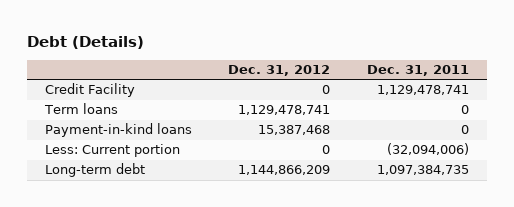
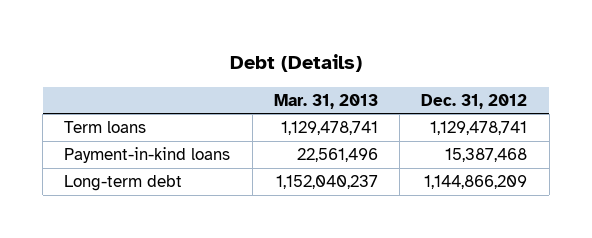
[366,65,469,77] Dec. 31, 2011 -> none
none -> [273,93,378,109] Mar. 31, 2013
[45,83,136,98] Credit Facility -> none
[45,144,181,158] Less: Current portion -> none

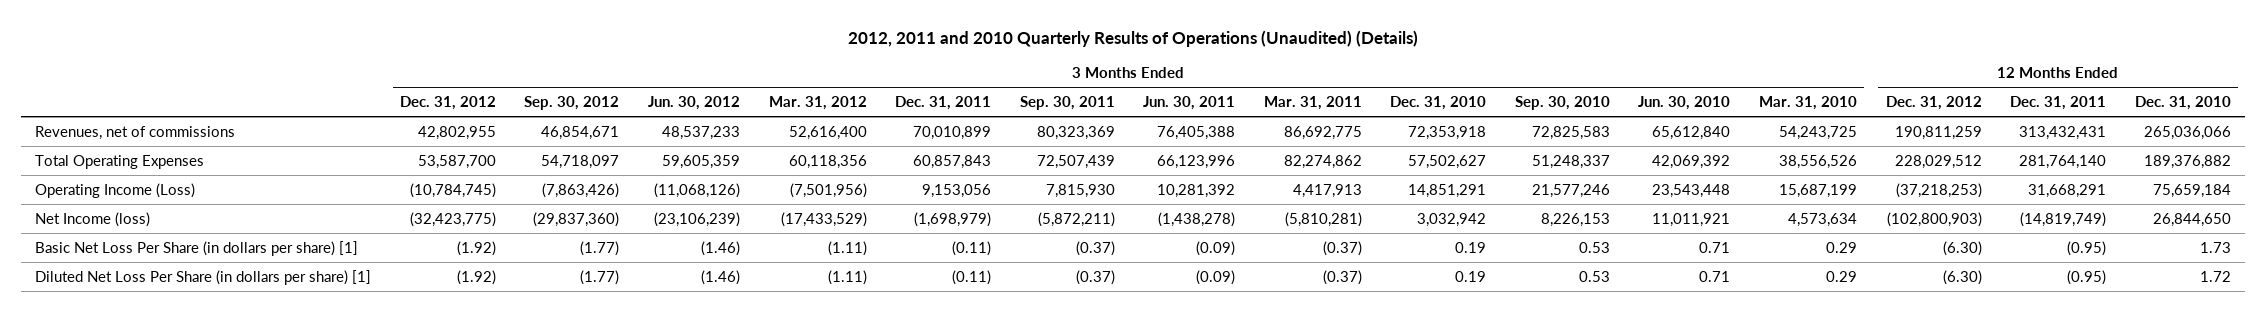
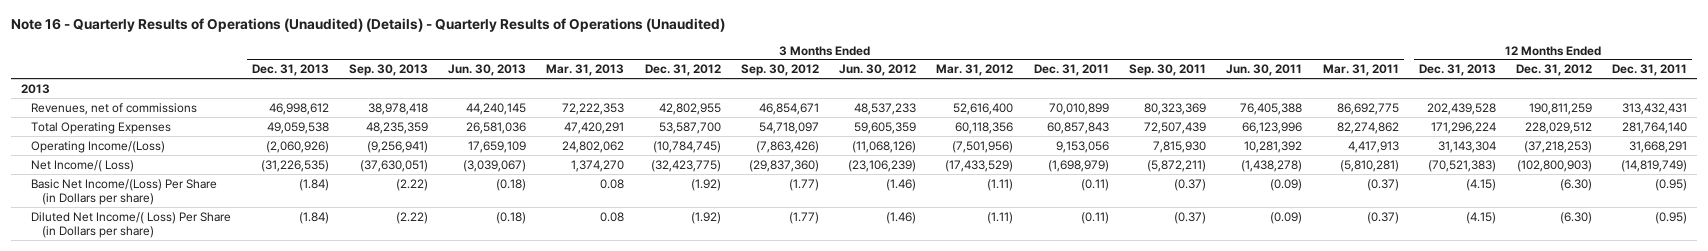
[847,29,1418,47] 2012, 2011 and 2010 Quarterly Results of Operations (Unaudited) (Details) -> [10,18,725,33] Note 16 - Quarterly Results of Operations (Unaudited) (Details) - Quarterly Results of Operations (Unaudited)
[1390,96,1487,111] Dec. 31, 2010 -> none
[1514,96,1610,111] Sep. 30, 2010 -> none
[1638,96,1731,111] Jun. 30, 2010 -> none
[1759,96,1858,111] Mar. 31, 2010 -> none
[2134,96,2231,111] Dec. 31, 2010 -> none
none -> [251,64,329,77] Dec. 31, 2013
none -> [348,64,428,77] Sep. 30, 2013
none -> [448,64,527,77] Jun. 30, 2013
none -> [546,64,625,77] Mar. 31, 2013
none -> [1418,64,1496,77] Dec. 31, 2013
none -> [20,83,50,94] 2013
[35,182,196,198] Operating Income (Loss) -> [31,140,166,153] Operating Income/(Loss)
[35,211,151,227] Net Income (loss) -> [31,159,135,172] Net Income/( Loss)
[35,240,359,256] Basic Net Loss Per Share (in dollars per share) [1] -> [31,178,218,205] Basic Net Income/(Loss) Per Share (in Dollars per share)
[35,269,372,285] Diluted Net Loss Per Share (in dollars per share) [1] -> [31,211,232,238] Diluted Net Income/( Loss) Per Share (in Dollars per share)

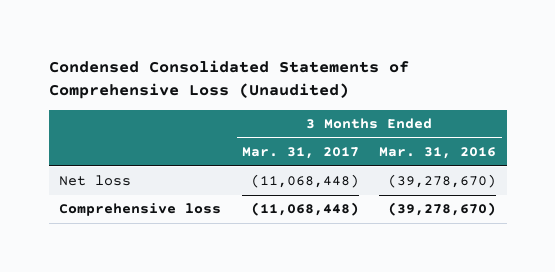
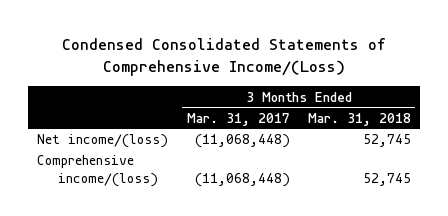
[48,59,409,99] Condensed Consolidated Statements of Comprehensive Loss (Unaudited) -> [62,38,387,77] Condensed Consolidated Statements of Comprehensive Income/(Loss)
[379,147,497,160] Mar. 31, 2016 -> none
none -> [307,112,411,126] Mar. 31, 2018
[58,175,131,187] Net loss -> [37,134,169,149] Net income/(loss)
[58,203,221,217] Comprehensive loss -> [37,155,159,187] Comprehensive income/(loss)

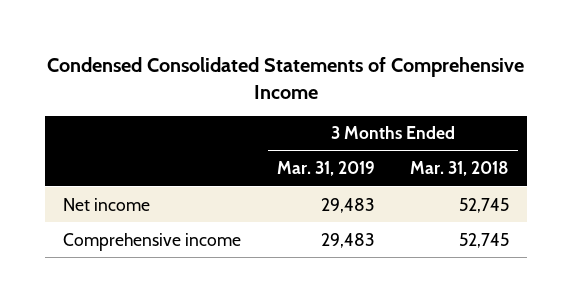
[62,38,387,77] Condensed Consolidated Statements of Comprehensive Income/(Loss) -> [47,56,525,99] Condensed Consolidated Statements of Comprehensive Income
[186,112,290,126] Mar. 31, 2017 -> none
none -> [276,161,375,177] Mar. 31, 2019
[37,134,169,149] Net income/(loss) -> [62,197,150,211] Net income
[37,155,159,187] Comprehensive income/(loss) -> [62,232,241,251] Comprehensive income

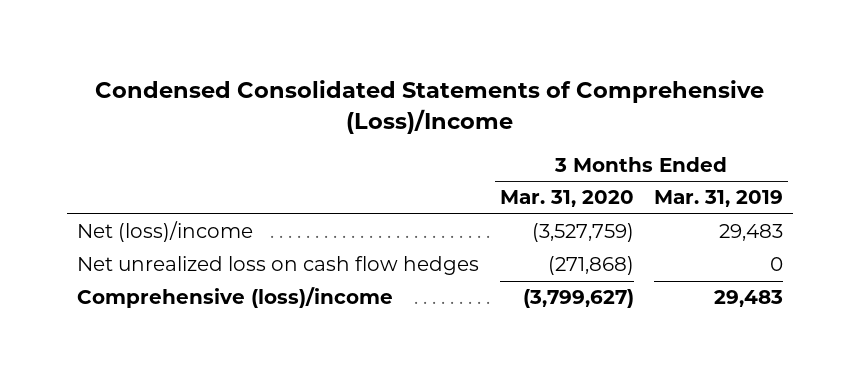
[47,56,525,99] Condensed Consolidated Statements of Comprehensive Income -> [95,79,765,134] Condensed Consolidated Statements of Comprehensive (Loss)/Income
[410,161,510,177] Mar. 31, 2018 -> none
none -> [499,190,634,208] Mar. 31, 2020
[62,197,150,211] Net income -> [77,221,254,243] Net (loss)/income
none -> [77,256,480,276] Net unrealized loss on cash flow hedges
[62,232,241,251] Comprehensive income -> [77,287,394,309] Comprehensive (loss)/income

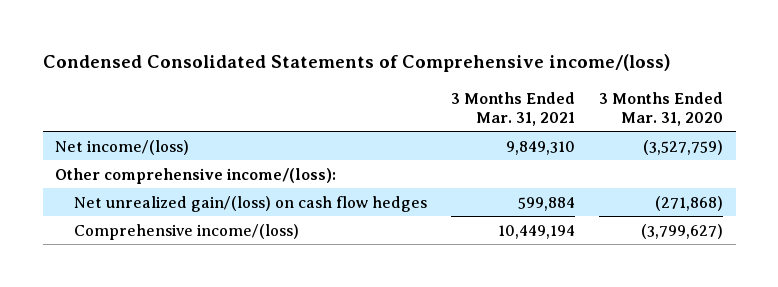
[95,79,765,134] Condensed Consolidated Statements of Comprehensive (Loss)/Income -> [42,54,671,73] Condensed Consolidated Statements of Comprehensive income/(loss)
[654,190,784,208] Mar. 31, 2019 -> none
none -> [451,91,576,126] 3 Months Ended Mar. 31, 2021
[77,221,254,243] Net (loss)/income -> [54,139,189,155] Net income/(loss)
none -> [54,167,336,184] Other comprehensive income/(loss):
[77,256,480,276] Net unrealized loss on cash flow hedges -> [73,195,427,212] Net unrealized gain/(loss) on cash flow hedges
[77,287,394,309] Comprehensive (loss)/income -> [73,223,299,240] Comprehensive income/(loss)

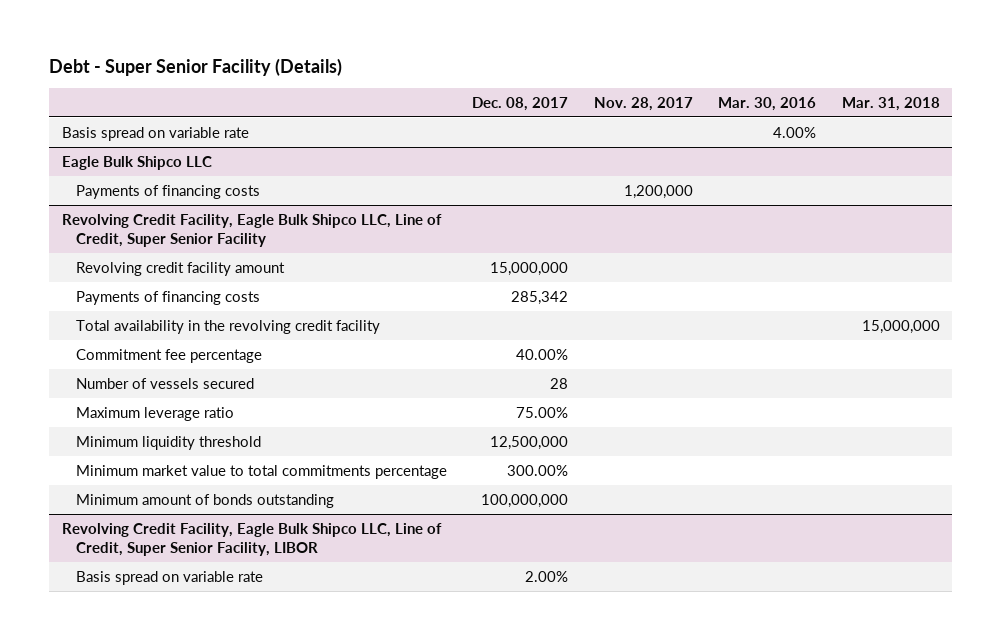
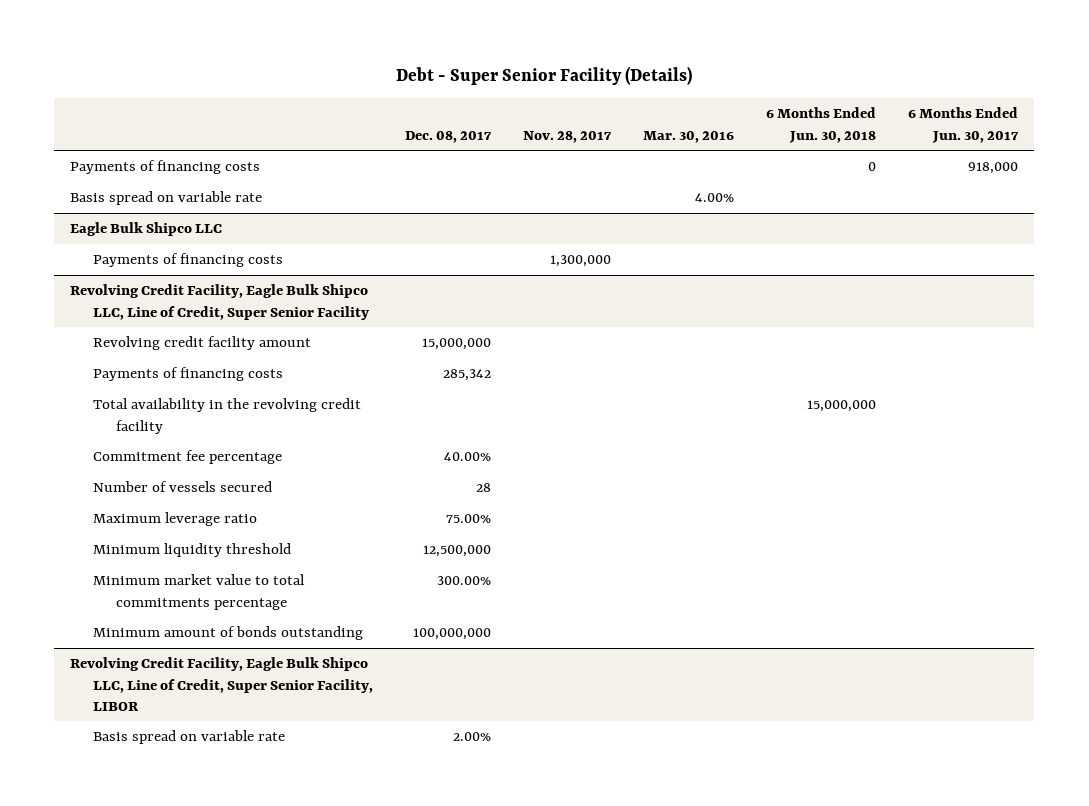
[841,96,940,111] Mar. 31, 2018 -> none
none -> [766,107,877,143] 6 Months Ended Jun. 30, 2018
none -> [908,107,1020,143] 6 Months Ended Jun. 30, 2017
none -> [70,160,261,175] Payments of financing costs
[623,184,693,199] 1,200,000 -> [550,255,612,268] 1,300,000

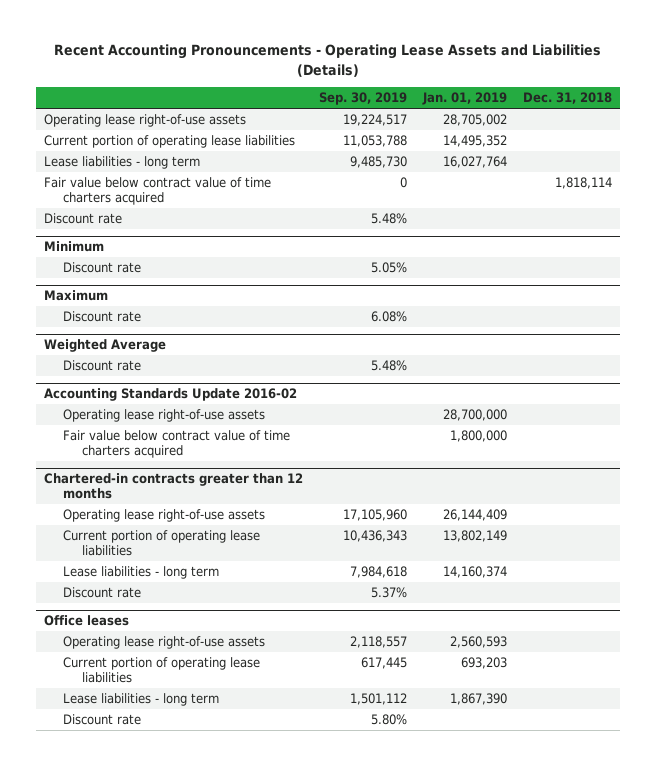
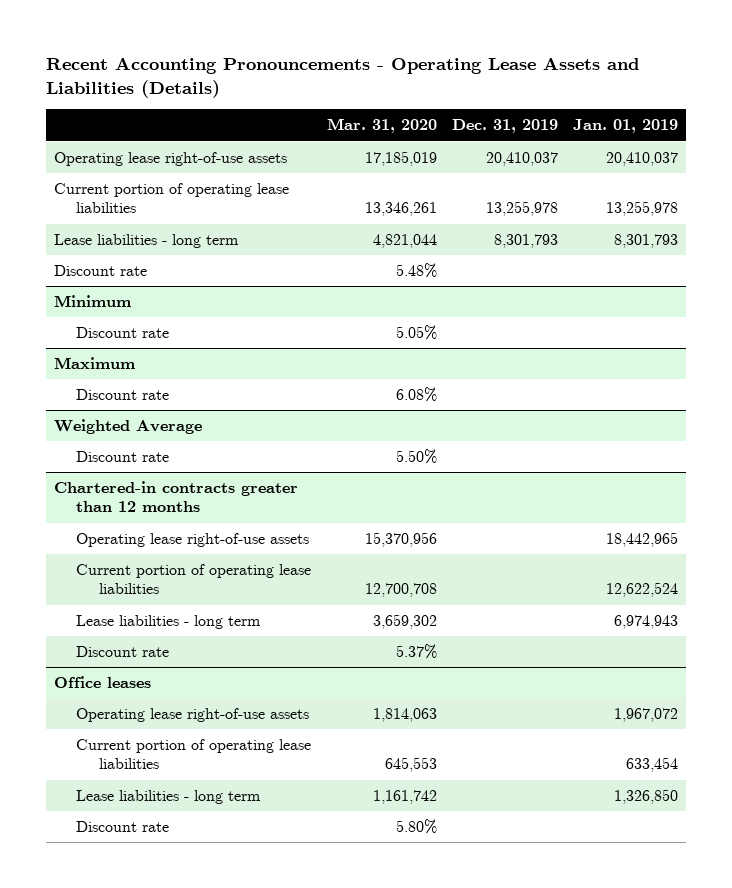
[319,92,408,106] Sep. 30, 2019 -> none
[522,92,612,105] Dec. 31, 2018 -> none
none -> [326,118,437,134] Mar. 31, 2020
none -> [452,119,559,134] Dec. 31, 2019
[44,177,272,205] Fair value below contract value of time charters acquired -> none
[442,114,507,127] 28,705,002 -> [606,152,679,167] 20,410,037
[442,135,507,148] 14,495,352 -> [606,201,679,217] 13,255,978
[442,156,507,169] 16,027,764 -> [614,234,679,249] 8,301,793
[44,388,298,402] Accounting Standards Update 2016-02 -> none
[63,409,266,423] Operating lease right-of-use assets -> none
[63,430,291,458] Fair value below contract value of time charters acquired -> none
[442,509,507,522] 26,144,409 -> [606,532,679,548] 18,442,965
[442,530,507,543] 13,802,149 -> [606,582,679,598] 12,622,524
[442,566,507,579] 14,160,374 -> [614,615,679,630] 6,974,943
[449,636,507,649] 2,560,593 -> [614,708,679,723] 1,967,072
[460,657,507,670] 693,203 -> [626,757,679,773] 633,454
[449,693,507,706] 1,867,390 -> [614,789,679,805] 1,326,850

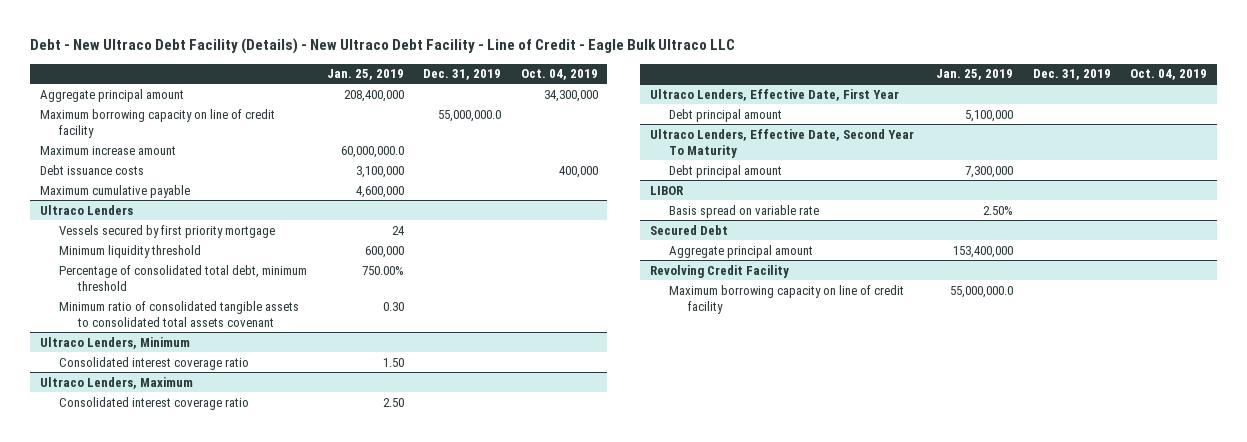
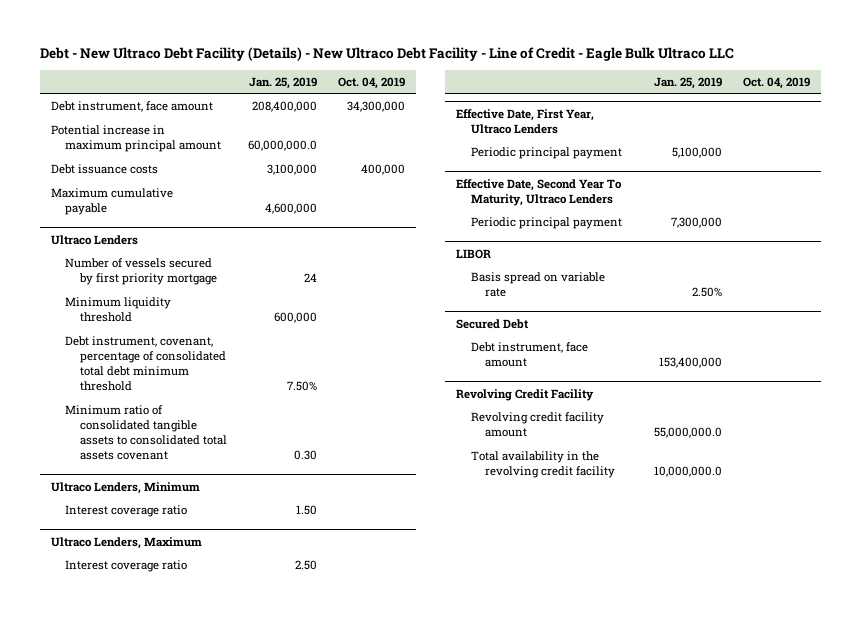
[423,69,502,81] Dec. 31, 2019 -> none
[39,108,275,138] Maximum borrowing capacity on line of credit facility -> none
[39,88,184,102] Aggregate principal amount -> [50,100,213,112] Debt instrument, face amount
[39,145,176,155] Maximum increase amount -> [50,124,222,153] Potential increase in maximum principal amount
[59,224,276,238] Vessels secured by first priority mortgage -> [65,257,218,286] Number of vessels secured by first priority mortgage
[59,264,308,291] Percentage of consolidated total debt, minimum threshold -> [65,335,227,392] Debt instrument, covenant, percentage of consolidated total debt minimum threshold
[361,265,404,275] 750.00% -> [287,381,318,392] 7.50%
[59,356,250,370] Consolidated interest coverage ratio -> [65,504,188,517] Interest coverage ratio
[59,396,250,410] Consolidated interest coverage ratio -> [65,559,188,572] Interest coverage ratio
[649,88,899,101] Ultraco Lenders, Effective Date, First Year -> [455,108,594,134] Effective Date, First Year, Ultraco Lenders
[668,108,782,122] Debt principal amount -> [470,146,622,159] Periodic principal payment
[649,128,914,158] Ultraco Lenders, Effective Date, Second Year To Maturity -> [455,178,622,206] Effective Date, Second Year To Maturity, Ultraco Lenders
[668,164,782,178] Debt principal amount -> [470,216,622,229] Periodic principal payment
[668,244,813,258] Aggregate principal amount -> [470,341,588,368] Debt instrument, face amount
[668,284,904,314] Maximum borrowing capacity on line of credit facility -> [470,411,604,438] Revolving credit facility amount
none -> [470,450,616,479] Total availability in the revolving credit facility

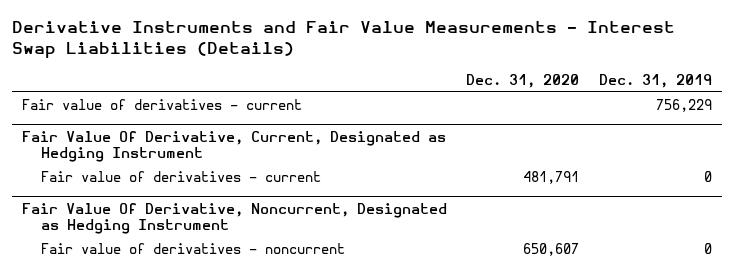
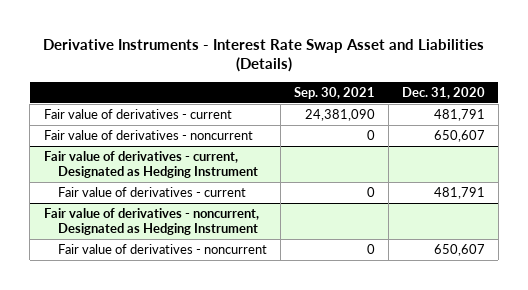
[11,20,675,60] Derivative Instruments and Fair Value Measurements - Interest Swap Liabilities (Details) -> [43,38,485,73] Derivative Instruments - Interest Rate Swap Asset and Liabilities (Details)
[599,73,713,88] Dec. 31, 2019 -> none
none -> [293,86,375,99] Sep. 30, 2021
[21,99,302,111] Fair value of derivatives - current -> none
[21,131,446,162] Fair Value Of Derivative, Current, Designated as Hedging Instrument -> none
[21,203,447,234] Fair Value Of Derivative, Noncurrent, Designated as Hedging Instrument -> none
none -> [43,151,258,178] Fair value of derivatives - current, Designated as Hedging Instrument
none -> [57,187,246,198] Fair value of derivatives - current
none -> [43,208,259,235] Fair value of derivatives - noncurrent, Designated as Hedging Instrument
none -> [57,244,267,255] Fair value of derivatives - noncurrent

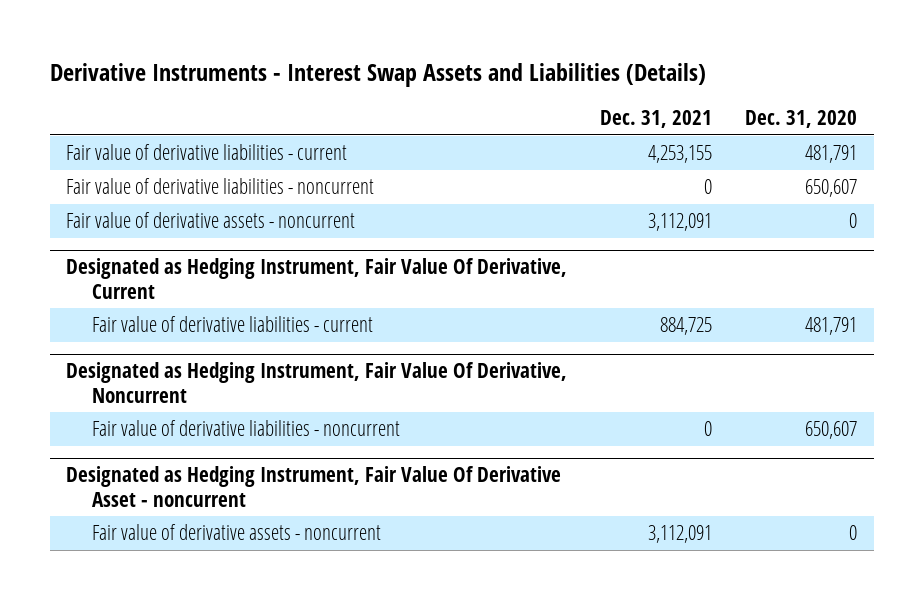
[43,38,485,73] Derivative Instruments - Interest Rate Swap Asset and Liabilities (Details) -> [49,63,706,88] Derivative Instruments - Interest Swap Assets and Liabilities (Details)
[293,86,375,99] Sep. 30, 2021 -> none
none -> [600,110,713,129] Dec. 31, 2021
[43,109,232,120] Fair value of derivatives - current -> [66,143,348,160] Fair value of derivative liabilities - current
[43,130,253,141] Fair value of derivatives - noncurrent -> [66,177,375,194] Fair value of derivative liabilities - noncurrent
none -> [66,211,356,228] Fair value of derivative assets - noncurrent
[43,151,258,178] Fair value of derivatives - current, Designated as Hedging Instrument -> [66,258,568,299] Designated as Hedging Instrument, Fair Value Of Derivative, Current
[57,187,246,198] Fair value of derivatives - current -> [92,315,374,332] Fair value of derivative liabilities - current
[43,208,259,235] Fair value of derivatives - noncurrent, Designated as Hedging Instrument -> [66,362,568,403] Designated as Hedging Instrument, Fair Value Of Derivative, Noncurrent
[57,244,267,255] Fair value of derivatives - noncurrent -> [92,419,401,436] Fair value of derivative liabilities - noncurrent
none -> [66,466,562,507] Designated as Hedging Instrument, Fair Value Of Derivative Asset - noncurrent
none -> [92,523,382,540] Fair value of derivative assets - noncurrent

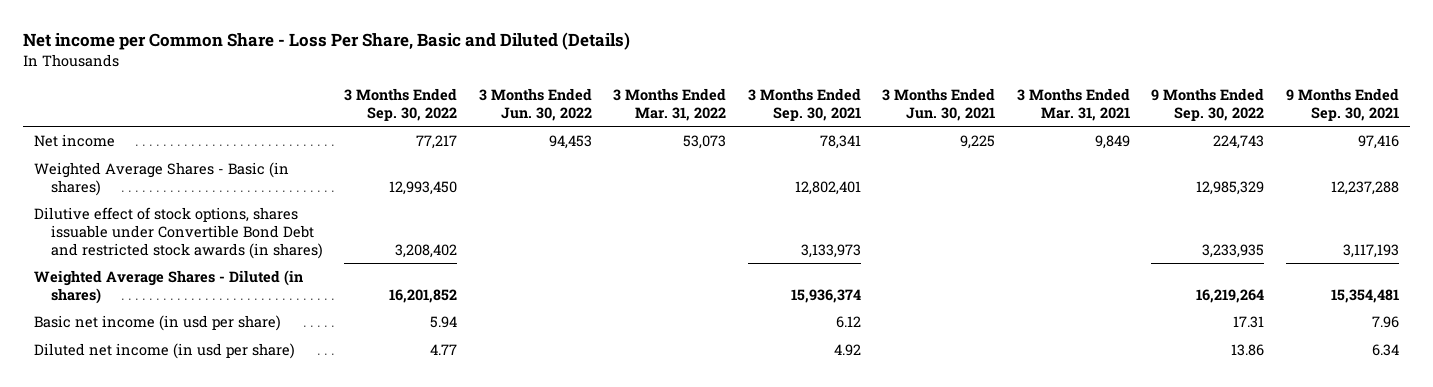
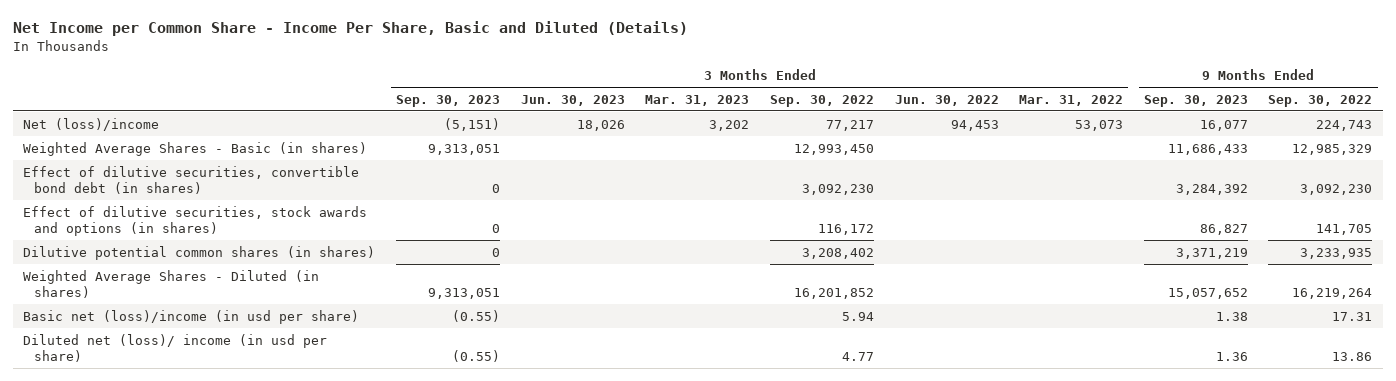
[23,32,631,51] Net income per Common Share - Loss Per Share, Basic and Diluted (Details) -> [13,21,689,37] Net Income per Common Share - Income Per Share, Basic and Diluted (Details)
[747,87,861,121] 3 Months Ended Sep. 30, 2021 -> none
[882,87,996,121] 3 Months Ended Jun. 30, 2021 -> none
[1016,87,1130,121] 3 Months Ended Mar. 31, 2021 -> none
[1285,87,1399,121] 9 Months Ended Sep. 30, 2021 -> none
none -> [395,94,500,107] Sep. 30, 2023
none -> [520,94,625,106] Jun. 30, 2023
none -> [645,94,750,106] Mar. 31, 2023
none -> [1143,94,1248,107] Sep. 30, 2023
[34,134,116,148] Net income -> [23,117,160,131] Net (loss)/income
none -> [23,165,360,195] Effect of dilutive securities, convertible bond debt (in shares)
none -> [23,205,368,237] Effect of dilutive securities, stock awards and options (in shares)
[34,207,323,259] Dilutive effect of stock options, shares issuable under Convertible Bond Debt and restricted stock awards (in shares) -> [23,245,376,260] Dilutive potential common shares (in shares)
[34,315,282,332] Basic net income (in usd per share) -> [23,309,360,324] Basic net (loss)/income (in usd per share)
[34,343,296,360] Diluted net income (in usd per share) -> [23,333,328,363] Diluted net (loss)/ income (in usd per share)

